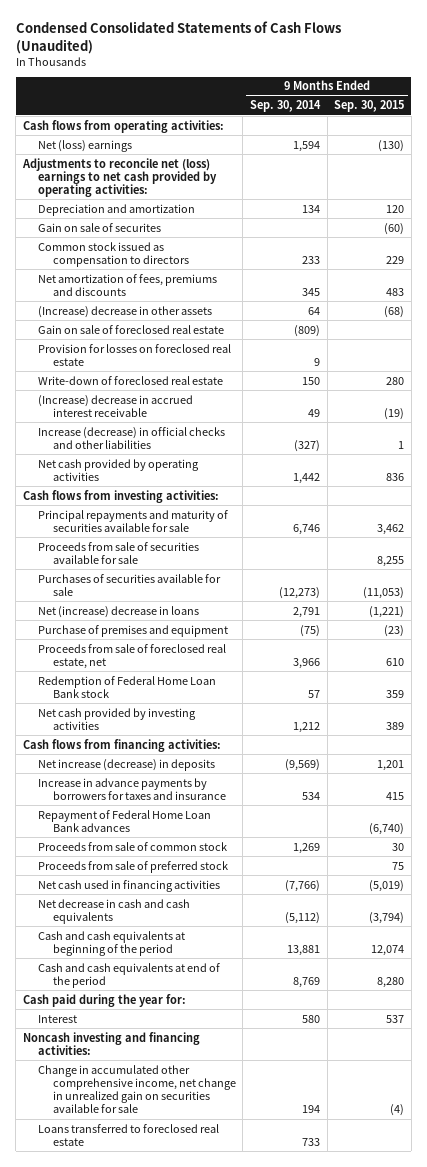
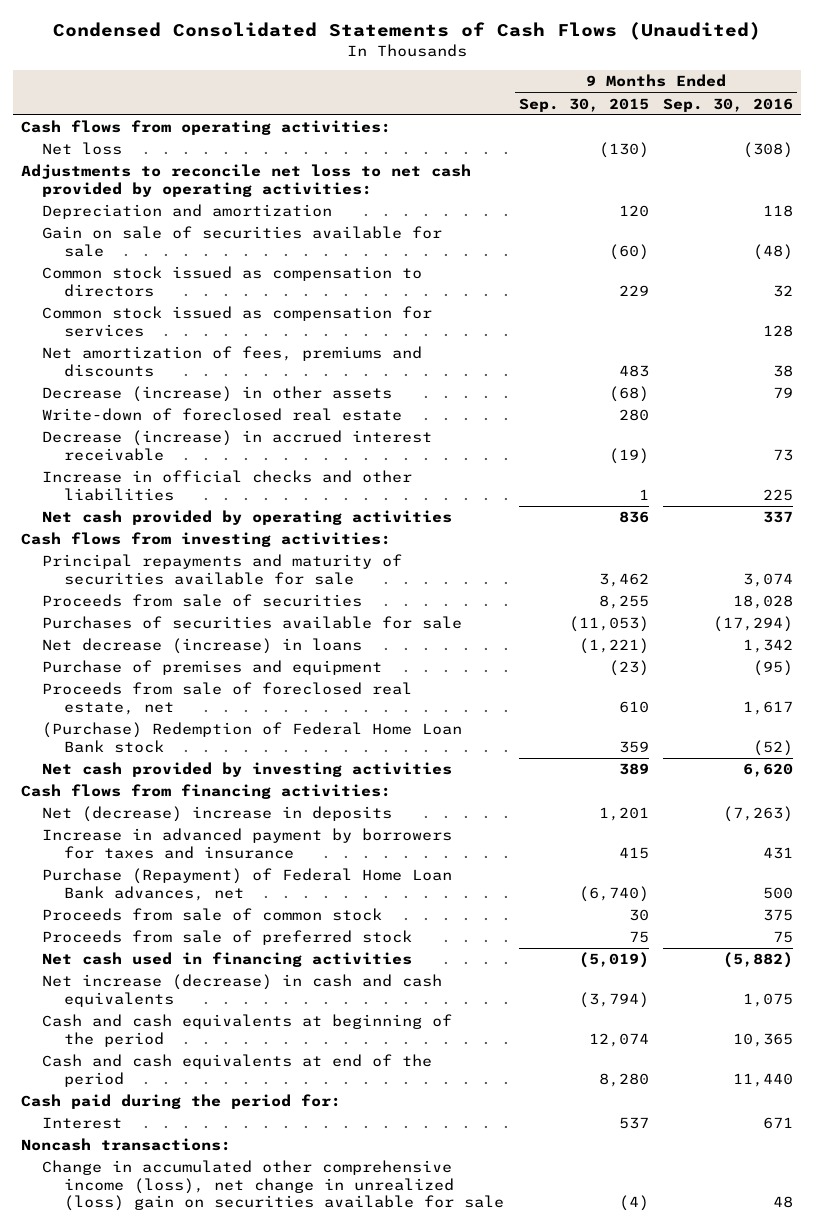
[250,100,322,113] Sep. 30, 2014 -> none
none -> [663,97,794,112] Sep. 30, 2016
[37,139,132,152] Net (loss) earnings -> [42,142,123,156] Net loss
[22,157,217,197] Adjustments to reconcile net (loss) earnings to net cash provided by operating activities: -> [20,164,471,197] Adjustments to reconcile net loss to net cash provided by operating activities:
[37,222,161,232] Gain on sale of securites -> [42,226,443,257] Gain on sale of securities available for sale
none -> [42,306,433,337] Common stock issued as compensation for services
[37,324,224,334] Gain on sale of foreclosed real estate -> none
[37,343,231,366] Provision for losses on foreclosed real estate -> none
[37,305,212,318] (Increase) decrease in other assets -> [42,386,393,403] Decrease (increase) in other assets
[37,394,193,417] (Increase) decrease in accrued interest receivable -> [42,430,433,461] Decrease (increase) in accrued interest receivable
[37,426,225,449] Increase (decrease) in official checks and other liabilities -> [42,470,413,501] Increase in official checks and other liabilities
[37,541,199,564] Proceeds from sale of securities available for sale -> [42,594,363,608] Proceeds from sale of securities
[37,605,199,618] Net (increase) decrease in loans -> [42,638,363,655] Net decrease (increase) in loans
[37,675,216,698] Redemption of Federal Home Loan Bank stock -> [42,722,463,753] (Purchase) Redemption of Federal Home Loan Bank stock
[37,758,215,771] Net increase (decrease) in deposits -> [42,806,393,823] Net (decrease) increase in deposits
[37,777,226,800] Increase in advance payments by borrowers for taxes and insurance -> [42,828,453,859] Increase in advanced payment by borrowers for taxes and insurance
[37,809,211,832] Repayment of Federal Home Loan Bank advances -> [42,868,453,901] Purchase (Repayment) of Federal Home Loan Bank advances, net
[37,898,190,924] Net decrease in cash and cash equivalents -> [42,974,443,1007] Net increase (decrease) in cash and cash equivalents
[23,993,187,1007] Cash paid during the year for: -> [20,1094,341,1110] Cash paid during the period for:
[37,1123,219,1146] Loans transferred to foreclosed real estate -> none
[23,1031,201,1055] Noncash investing and financing activities: -> [20,1138,231,1152] Noncash transactions:
[37,1064,236,1114] Change in accumulated other comprehensive income, net change in unrealized gain on securities available for sale -> [42,1160,504,1211] Change in accumulated other comprehensive income (loss), net change in unrealized (loss) gain on securities available for sale

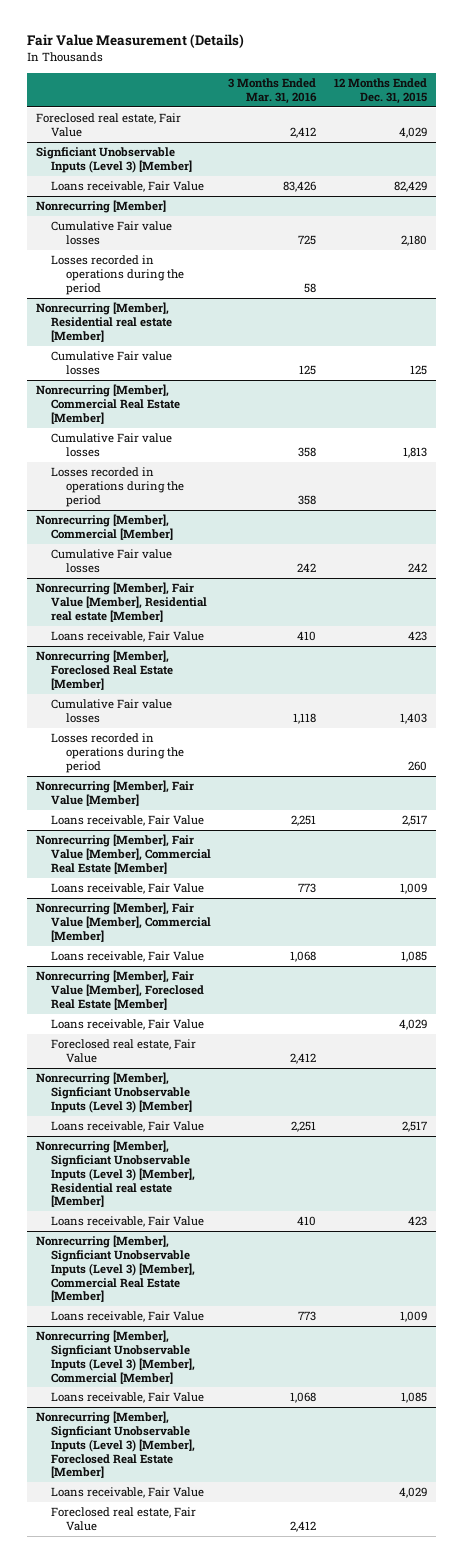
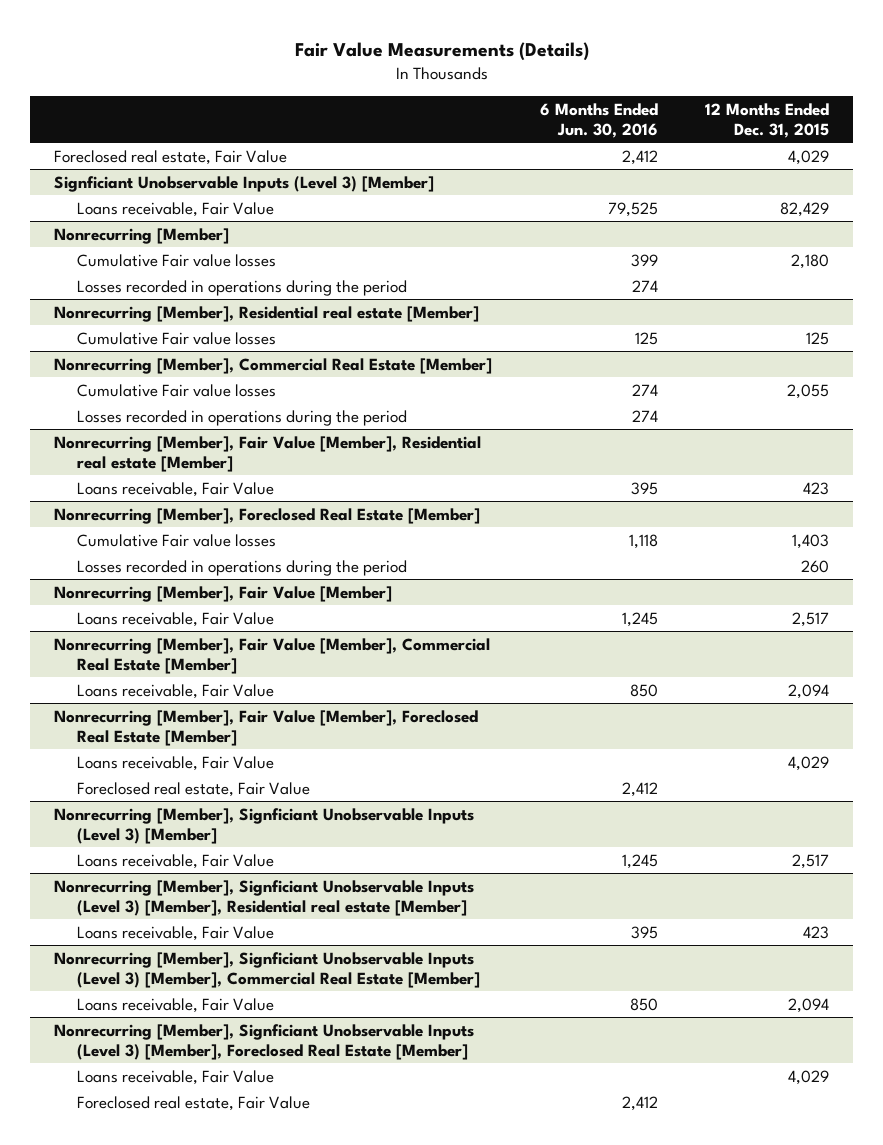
[27,34,245,49] Fair Value Measurement (Details) -> [294,42,589,62] Fair Value Measurements (Details)
[228,78,318,104] 3 Months Ended Mar. 31, 2016 -> none
none -> [539,102,658,138] 6 Months Ended Jun. 30, 2016
[402,446,427,458] 1,813 -> [787,383,830,399] 2,055
[36,514,173,540] Nonrecurring [Member], Commercial [Member] -> none
[50,549,172,573] Cumulative Fair value losses -> none
[36,902,211,942] Nonrecurring [Member], Fair Value [Member], Commercial [Member] -> none
[50,951,204,963] Loans receivable, Fair Value -> none
[399,883,427,895] 1,009 -> [788,683,830,699] 2,094
[36,1330,195,1384] Nonrecurring [Member], Signficiant Unobservable Inputs (Level 3) [Member], Commercial [Member] -> none
[50,1392,204,1404] Loans receivable, Fair Value -> none
[399,1311,427,1323] 1,009 -> [788,997,830,1013] 2,094

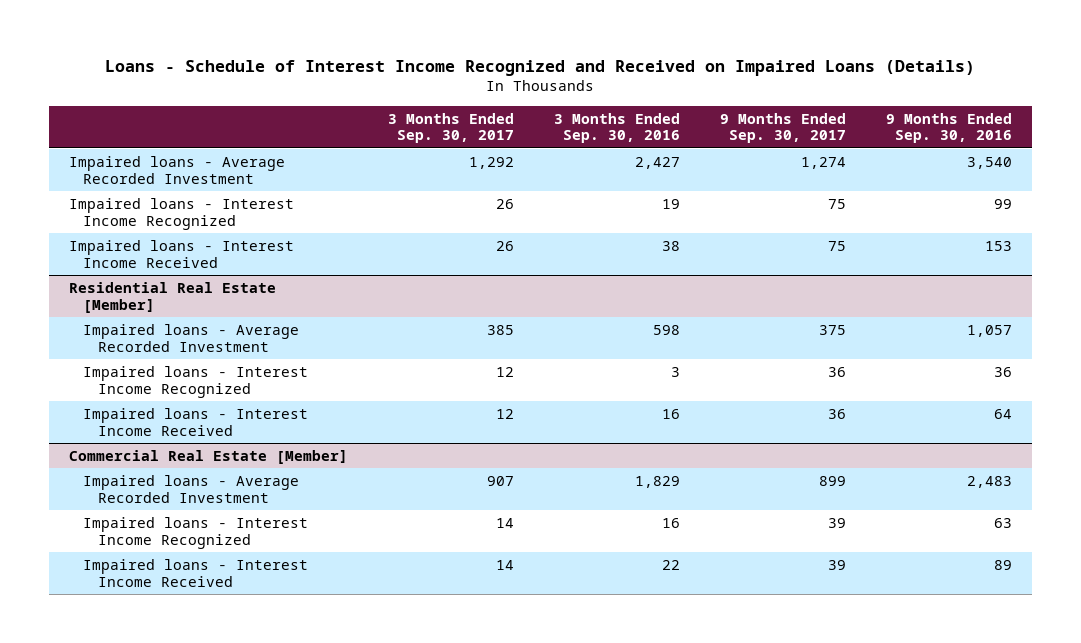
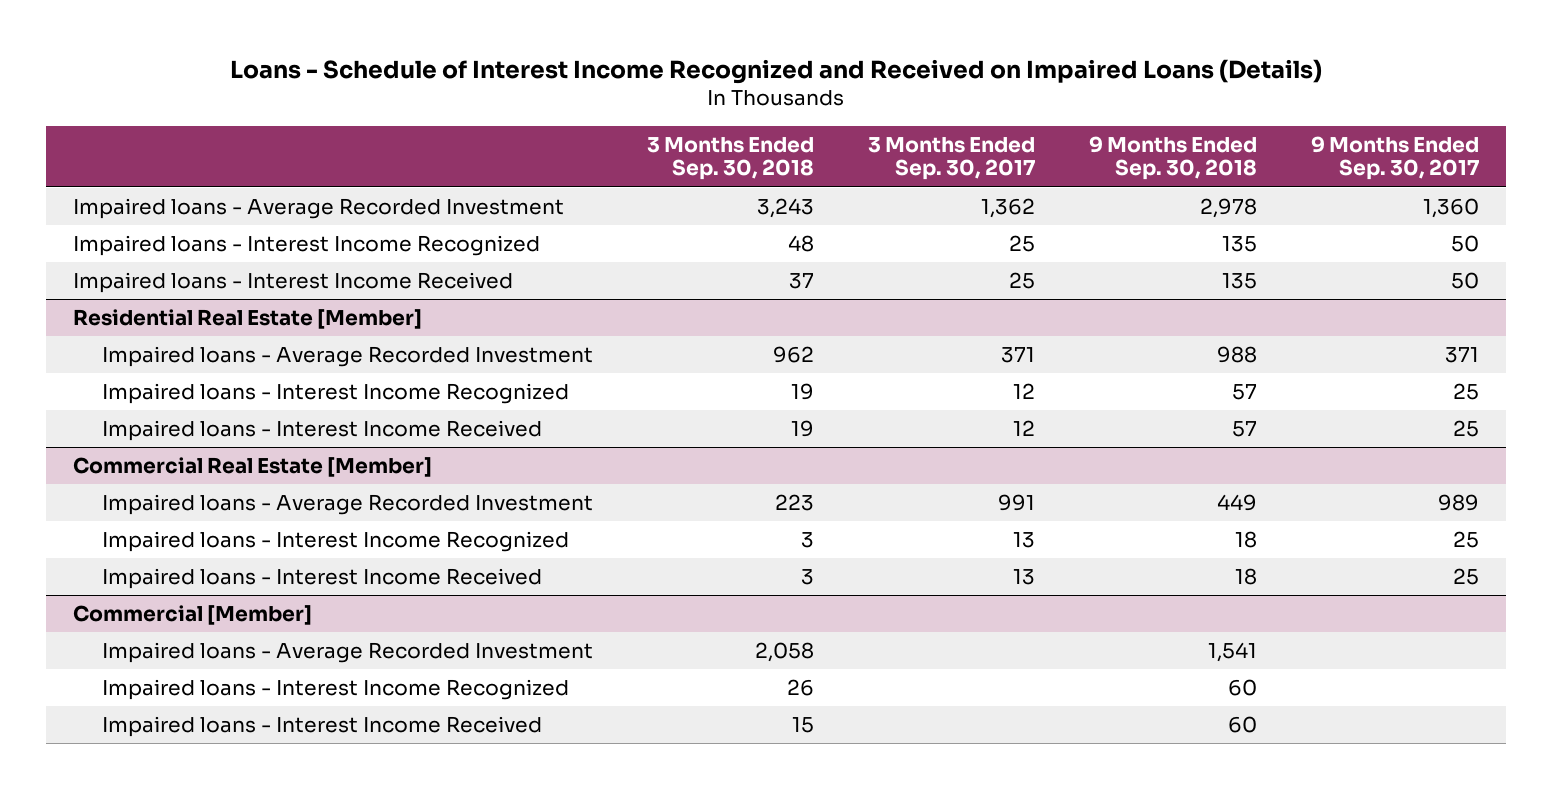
[553,112,680,144] 3 Months Ended Sep. 30, 2016 -> none
[885,112,1012,144] 9 Months Ended Sep. 30, 2016 -> none
none -> [647,136,815,181] 3 Months Ended Sep. 30, 2018
none -> [1089,135,1258,181] 9 Months Ended Sep. 30, 2018
[469,156,515,169] 1,292 -> [981,198,1036,219] 1,362
[800,156,846,169] 1,274 -> [1423,198,1480,219] 1,360
[496,198,515,209] 26 -> [1009,235,1036,253] 25
[827,198,846,209] 75 -> [1451,235,1480,253] 50
[496,240,515,251] 26 -> [1009,272,1036,290] 25
[827,240,846,251] 75 -> [1451,272,1480,290] 50
[487,324,515,335] 385 -> [1001,347,1036,364] 371
[818,324,846,335] 375 -> [1445,347,1480,364] 371
[827,366,846,377] 36 -> [1453,383,1480,401] 25
[827,408,846,419] 36 -> [1453,420,1480,438] 25
[487,475,515,486] 907 -> [998,494,1036,512] 991
[818,475,846,486] 899 -> [1438,494,1480,512] 989
[496,517,515,528] 14 -> [1013,532,1036,549] 13
[827,517,846,528] 39 -> [1453,531,1480,549] 25
[496,559,515,570] 14 -> [1013,569,1036,586] 13
[827,559,846,570] 39 -> [1453,568,1480,586] 25
none -> [72,605,312,626] Commercial [Member]
none -> [102,642,594,664] Impaired loans - Average Recorded Investment
none -> [102,679,570,701] Impaired loans - Interest Income Recognized
none -> [102,716,543,738] Impaired loans - Interest Income Received

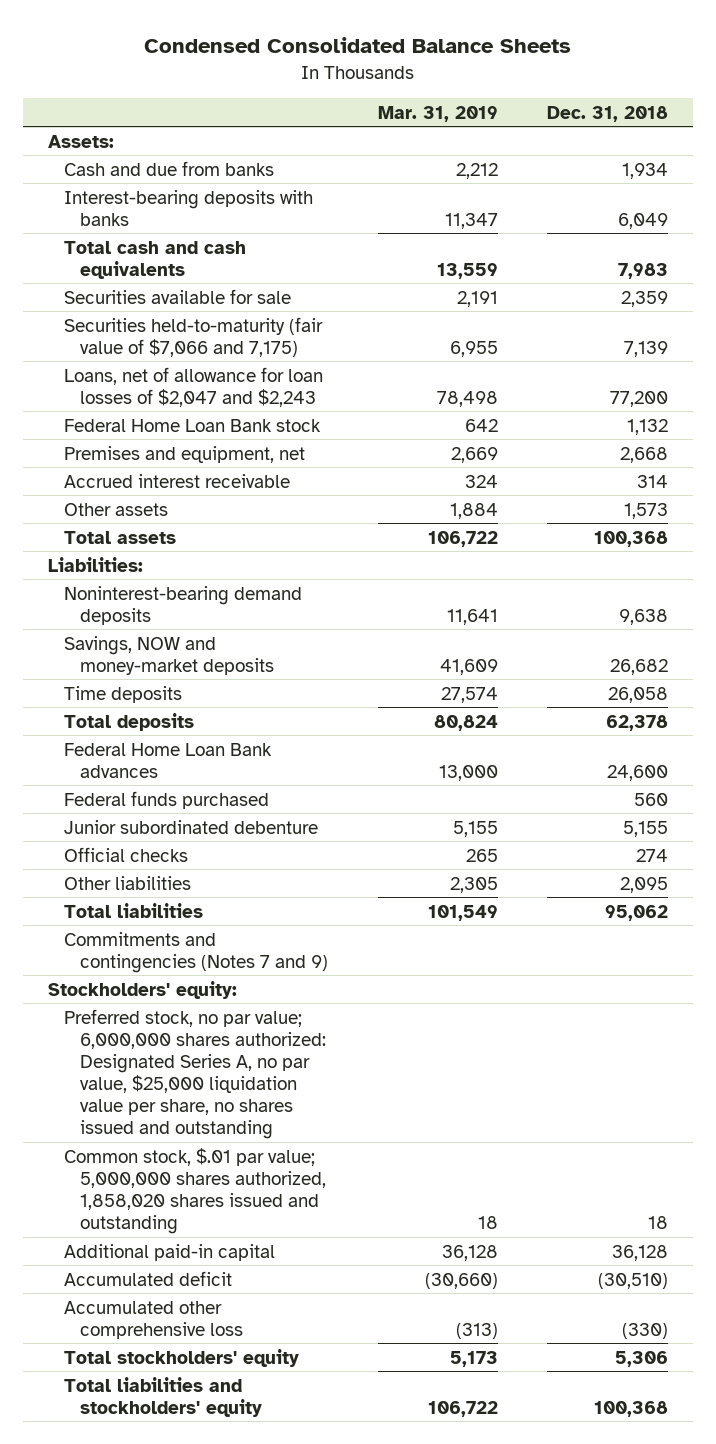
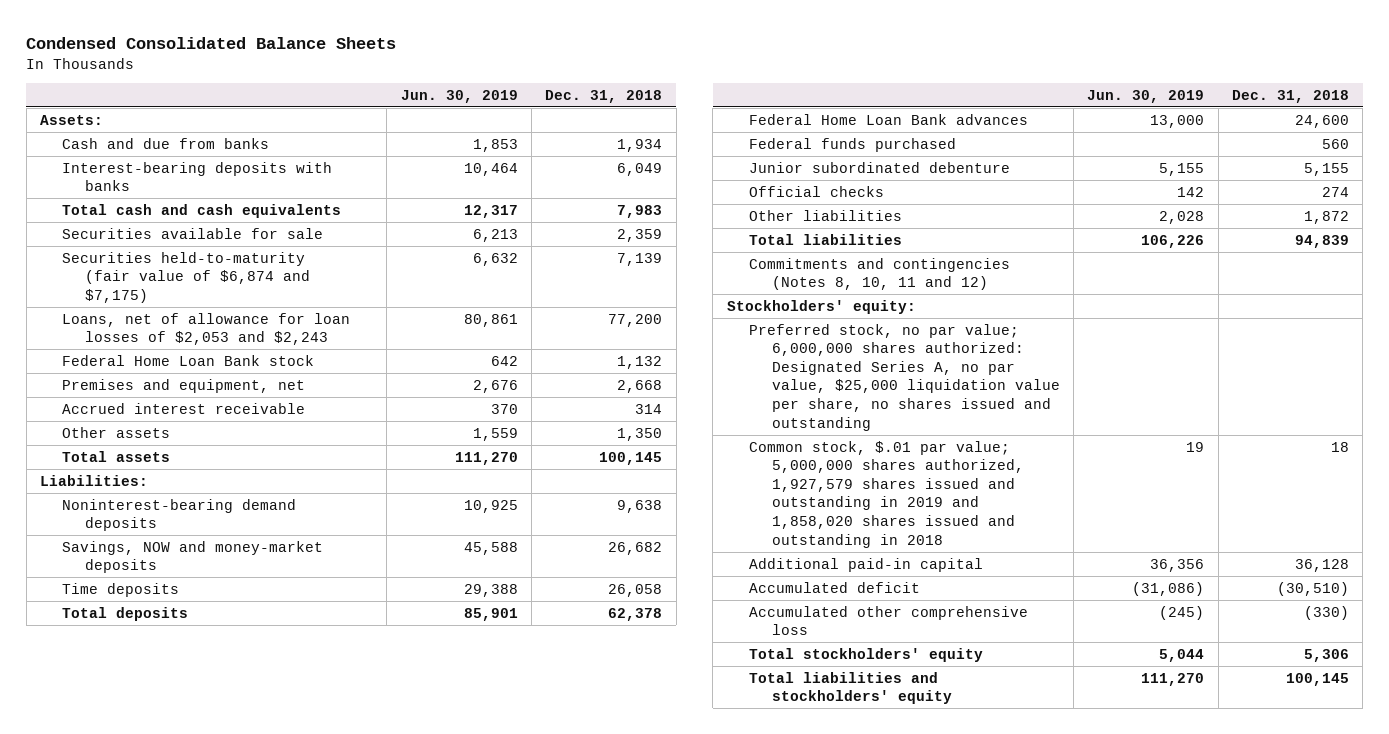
[377,105,498,122] Mar. 31, 2019 -> none
none -> [400,89,518,103] Jun. 30, 2019
[64,316,324,357] Securities held-to-maturity (fair value of $7,066 and 7,175) -> [62,251,310,303] Securities held-to-maturity (fair value of $6,874 and $7,175)
[64,366,324,407] Loans, net of allowance for loan losses of $2,047 and $2,243 -> [62,312,351,346] Loans, net of allowance for loan losses of $2,053 and $2,243
[624,502,669,519] 1,573 -> [617,427,663,441] 1,350
[594,530,669,547] 100,368 -> [599,451,663,465] 100,145
[620,876,669,893] 2,095 -> [1303,210,1349,224] 1,872
[605,904,669,921] 95,062 -> [1294,234,1349,248] 94,839
[64,931,329,973] Commitments and contingencies (Notes 7 and 9) -> [749,257,1011,291] Commitments and contingencies (Notes 8, 10, 11 and 12)
[64,1147,327,1234] Common stock, $.01 par value; 5,000,000 shares authorized, 1,858,020 shares issued and outstanding -> [749,440,1024,548] Common stock, $.01 par value; 5,000,000 shares authorized, 1,927,579 shares issued and outstanding in 2019 and 1,858,020 shares issued and outstanding in 2018
[594,1400,669,1417] 100,368 -> [1285,672,1349,686] 100,145

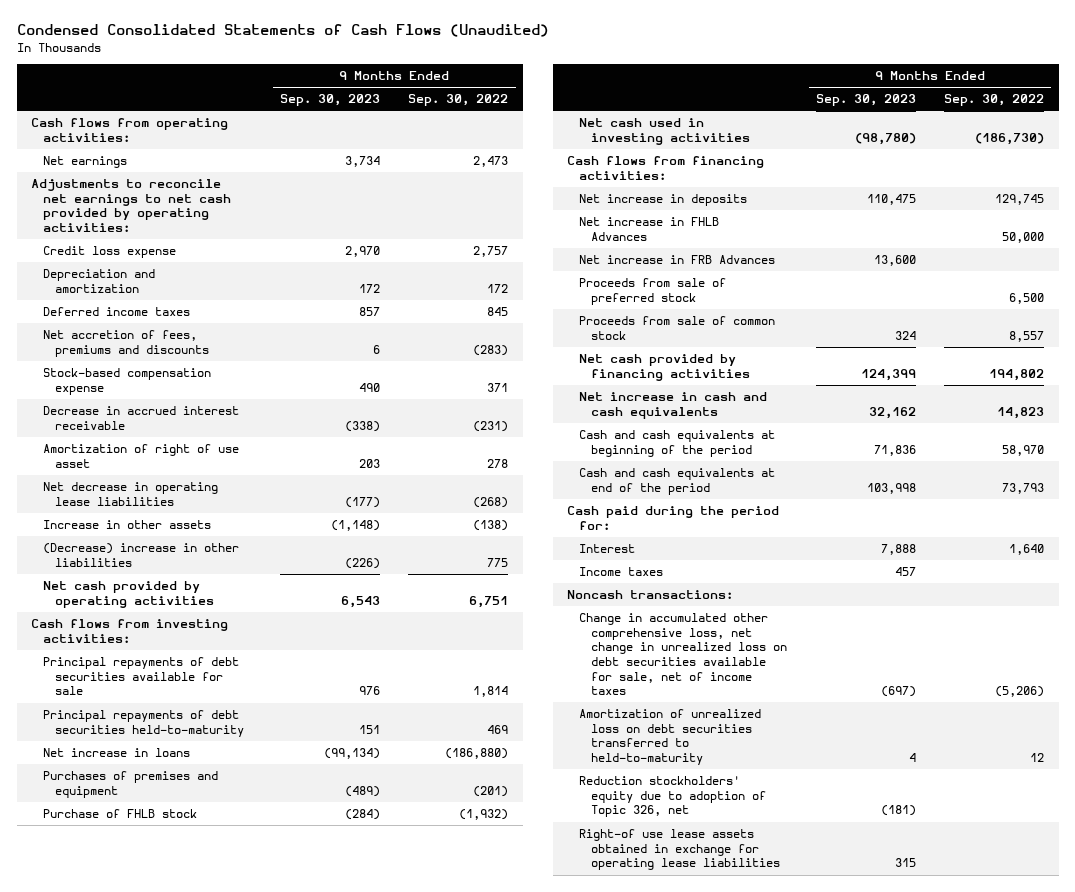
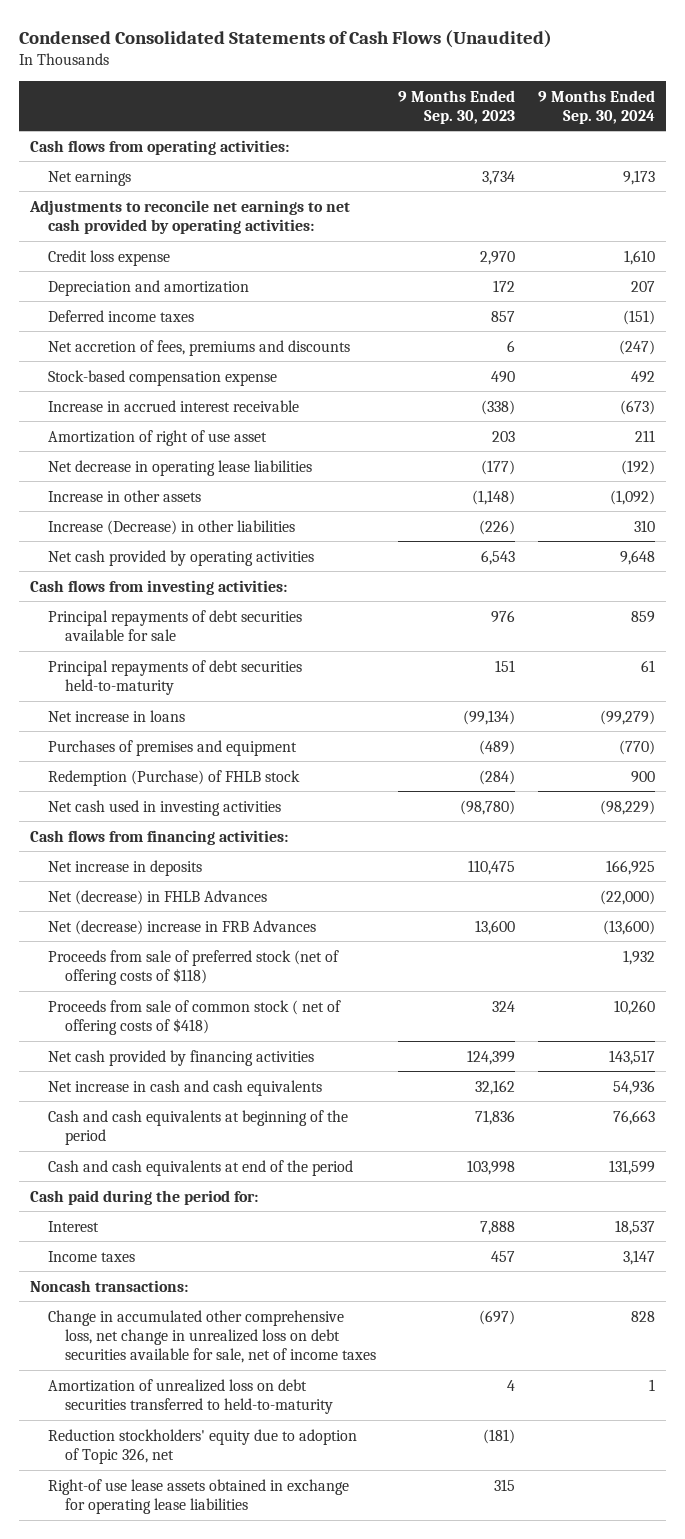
[408,94,509,107] Sep. 30, 2022 -> none
none -> [537,89,655,124] 9 Months Ended Sep. 30, 2024
[43,406,240,430] Decrease in accrued interest receivable -> [47,399,299,412] Increase in accrued interest receivable
[43,543,240,567] (Decrease) increase in other liabilities -> [47,519,295,535] Increase (Decrease) in other liabilities
[43,809,198,819] Purchase of FHLB stock -> [47,769,300,786] Redemption (Purchase) of FHLB stock
[579,217,720,241] Net increase in FHLB Advances -> [47,889,267,905] Net (decrease) in FHLB Advances
[579,255,776,265] Net increase in FRB Advances -> [47,919,316,935] Net (decrease) increase in FRB Advances
[579,278,727,305] Proceeds from sale of preferred stock -> [47,949,339,985] Proceeds from sale of preferred stock (net of offering costs of $118)
[579,316,776,340] Proceeds from sale of common stock -> [47,999,341,1035] Proceeds from sale of common stock ( net of offering costs of $418)

